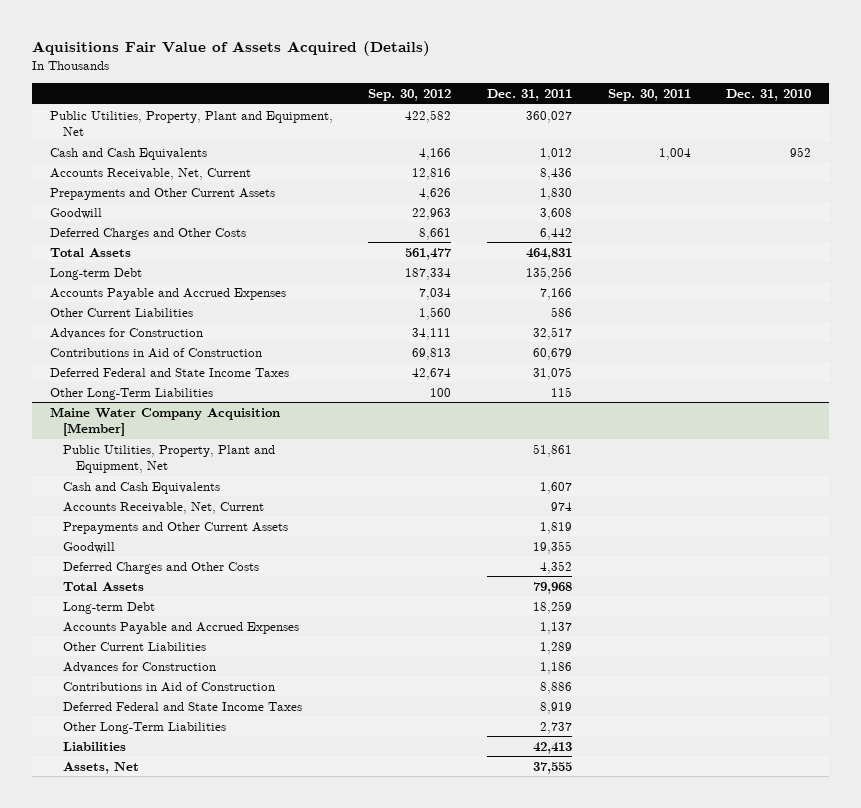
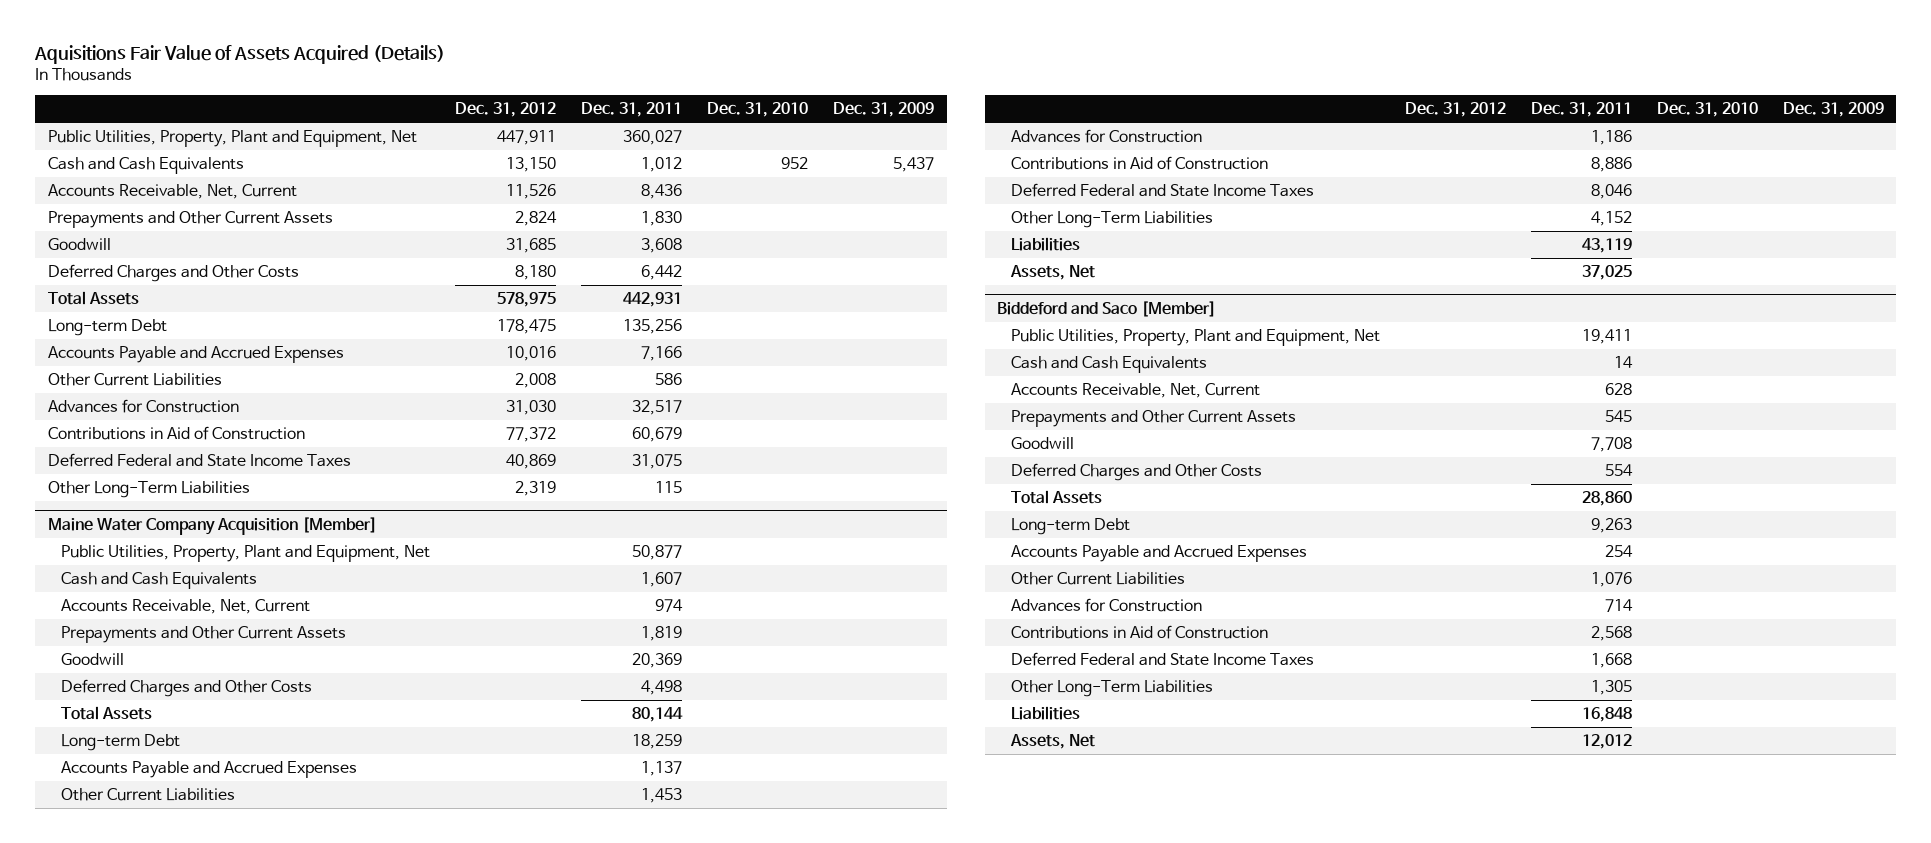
[368,88,452,101] Sep. 30, 2012 -> none
[607,88,691,101] Sep. 30, 2011 -> none
none -> [455,102,557,118] Dec. 31, 2012
none -> [833,102,935,118] Dec. 31, 2009
[526,247,573,260] 464,831 -> [623,291,683,307] 442,931
[533,443,573,457] 51,861 -> [632,544,683,560] 50,877
[533,540,573,554] 19,355 -> [632,652,683,668] 20,369
[540,560,573,574] 4,352 -> [641,679,683,695] 4,498
[533,581,573,594] 79,968 -> [632,706,684,722] 80,144
[540,641,573,654] 1,289 -> [641,787,683,803] 1,453
[540,701,573,714] 8,919 -> [1590,183,1632,199] 8,046
[540,721,573,734] 2,737 -> [1590,210,1632,226] 4,152
[533,741,573,754] 42,413 -> [1581,237,1632,253] 43,119
[533,761,573,774] 37,555 -> [1581,264,1632,280] 37,025
none -> [997,300,1217,317] Biddeford and Saco [Member]
none -> [1010,328,1380,346] Public Utilities, Property, Plant and Equipment, Net
none -> [1010,355,1207,373] Cash and Cash Equivalents
none -> [1010,382,1260,398] Accounts Receivable, Net, Current
none -> [1010,409,1296,427] Prepayments and Other Current Assets
none -> [1010,436,1074,449] Goodwill
none -> [1010,462,1262,481] Deferred Charges and Other Costs
none -> [1010,489,1102,504] Total Assets
none -> [1010,517,1130,535] Long-term Debt
none -> [1010,544,1307,562] Accounts Payable and Accrued Expenses
none -> [1010,571,1185,585] Other Current Liabilities
none -> [1010,597,1202,612] Advances for Construction
none -> [1010,624,1268,639] Contributions in Aid of Construction
none -> [1010,651,1314,666] Deferred Federal and State Income Taxes
none -> [1010,679,1213,697] Other Long-Term Liabilities
none -> [1010,705,1080,720] Liabilities
none -> [1009,733,1095,749] Assets, Net

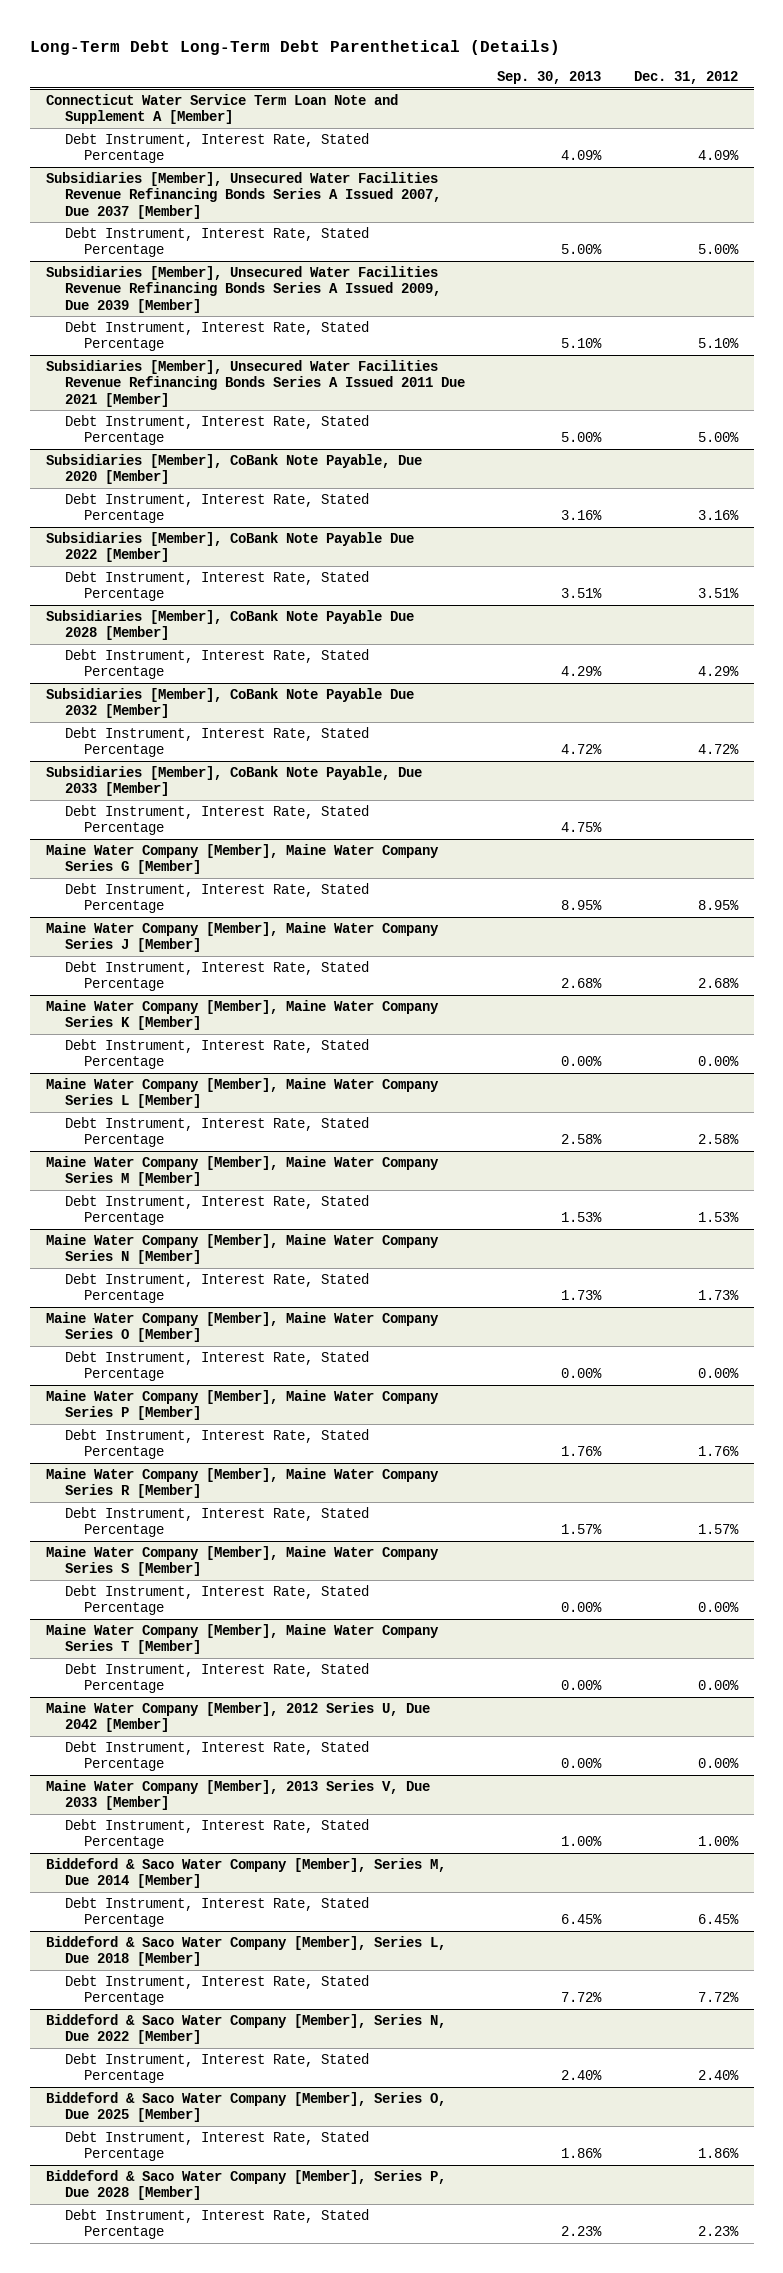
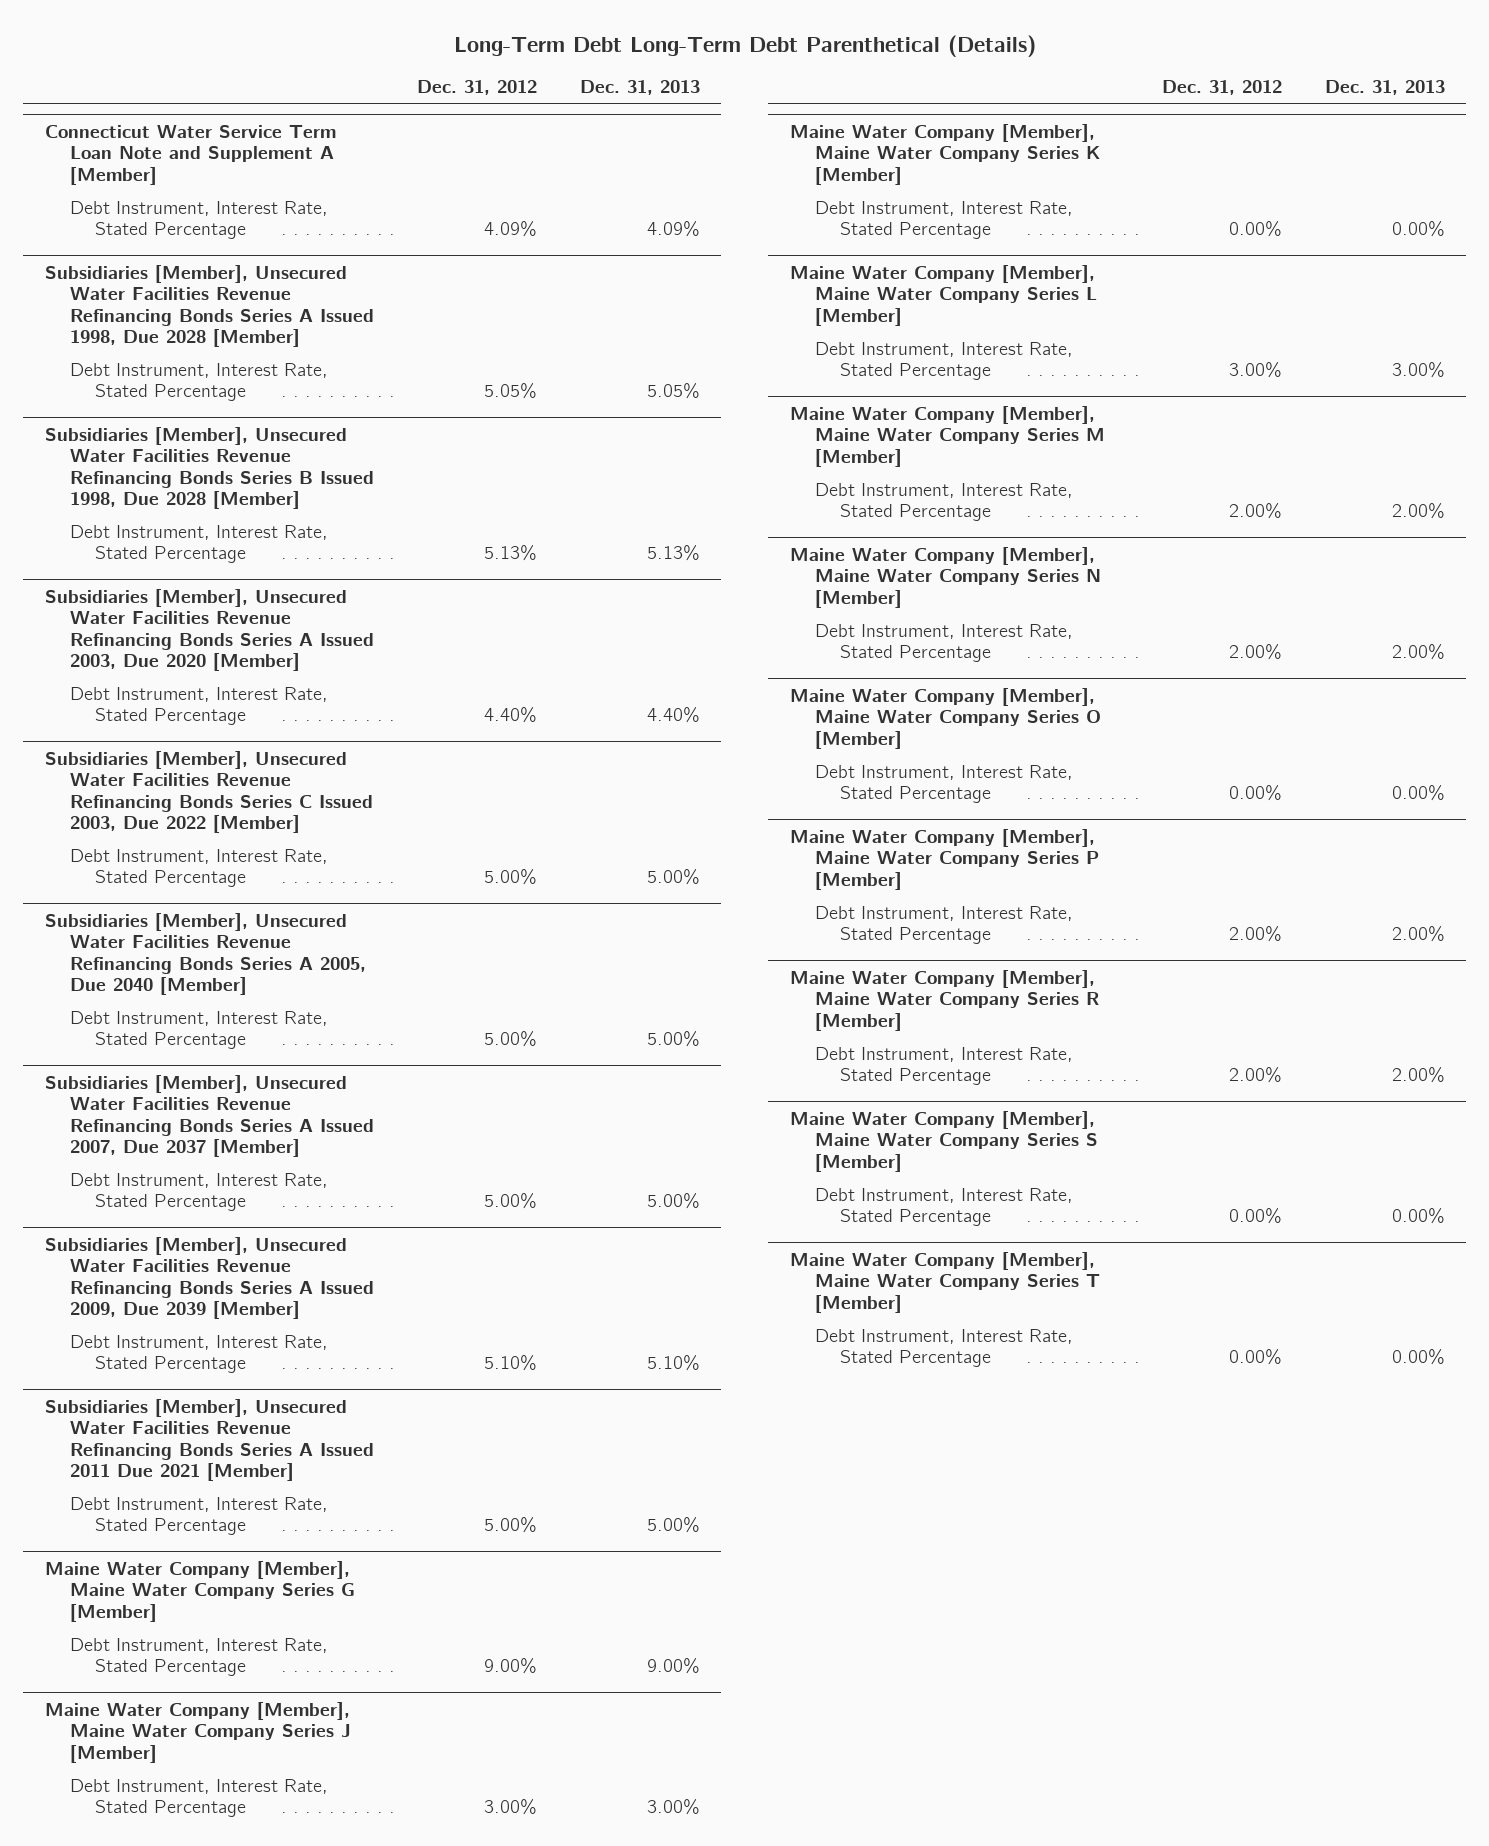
[497,71,602,85] Sep. 30, 2013 -> none
none -> [579,80,700,96] Dec. 31, 2013
none -> [44,264,374,348] Subsidiaries [Member], Unsecured Water Facilities Revenue Refinancing Bonds Series A Issued 1998, Due 2028 [Member]
none -> [69,362,328,402] Debt Instrument, Interest Rate, Stated Percentage
none -> [44,426,374,510] Subsidiaries [Member], Unsecured Water Facilities Revenue Refinancing Bonds Series B Issued 1998, Due 2028 [Member]
none -> [69,524,328,564] Debt Instrument, Interest Rate, Stated Percentage
none -> [44,588,374,672] Subsidiaries [Member], Unsecured Water Facilities Revenue Refinancing Bonds Series A Issued 2003, Due 2020 [Member]
none -> [69,686,328,726] Debt Instrument, Interest Rate, Stated Percentage
none -> [44,750,373,834] Subsidiaries [Member], Unsecured Water Facilities Revenue Refinancing Bonds Series C Issued 2003, Due 2022 [Member]
none -> [69,848,328,888] Debt Instrument, Interest Rate, Stated Percentage
none -> [44,912,366,996] Subsidiaries [Member], Unsecured Water Facilities Revenue Refinancing Bonds Series A 2005, Due 2040 [Member]
none -> [69,1010,328,1050] Debt Instrument, Interest Rate, Stated Percentage
[45,453,422,485] Subsidiaries [Member], CoBank Note Payable, Due 2020 [Member] -> none
[65,492,370,524] Debt Instrument, Interest Rate, Stated Percentage -> none
[45,531,414,563] Subsidiaries [Member], CoBank Note Payable Due 2022 [Member] -> none
[65,570,370,602] Debt Instrument, Interest Rate, Stated Percentage -> none
[45,609,414,641] Subsidiaries [Member], CoBank Note Payable Due 2028 [Member] -> none
[65,648,370,680] Debt Instrument, Interest Rate, Stated Percentage -> none
[45,687,414,719] Subsidiaries [Member], CoBank Note Payable Due 2032 [Member] -> none
[65,726,370,758] Debt Instrument, Interest Rate, Stated Percentage -> none
[45,765,422,797] Subsidiaries [Member], CoBank Note Payable, Due 2033 [Member] -> none
[65,804,370,836] Debt Instrument, Interest Rate, Stated Percentage -> none
[697,900,739,911] 8.95% -> [483,1658,537,1675] 9.00%
[697,978,739,989] 2.68% -> [483,1799,537,1816] 3.00%
[697,1134,739,1145] 2.58% -> [1228,362,1282,379] 3.00%
[697,1212,739,1223] 1.53% -> [1228,503,1282,520] 2.00%
[697,1290,739,1301] 1.73% -> [1228,644,1282,661] 2.00%
[697,1446,739,1457] 1.76% -> [1228,926,1282,943] 2.00%
[697,1524,739,1535] 1.57% -> [1228,1067,1282,1084] 2.00%
[45,1701,430,1733] Maine Water Company [Member], 2012 Series U, Due 2042 [Member] -> none
[65,1740,370,1772] Debt Instrument, Interest Rate, Stated Percentage -> none
[45,1779,430,1811] Maine Water Company [Member], 2013 Series V, Due 2033 [Member] -> none
[65,1818,370,1850] Debt Instrument, Interest Rate, Stated Percentage -> none
[45,1857,446,1889] Biddeford & Saco Water Company [Member], Series M, Due 2014 [Member] -> none
[65,1896,370,1928] Debt Instrument, Interest Rate, Stated Percentage -> none
[45,1935,446,1967] Biddeford & Saco Water Company [Member], Series L, Due 2018 [Member] -> none
[65,1974,370,2006] Debt Instrument, Interest Rate, Stated Percentage -> none
[45,2013,446,2045] Biddeford & Saco Water Company [Member], Series N, Due 2022 [Member] -> none
[65,2052,370,2084] Debt Instrument, Interest Rate, Stated Percentage -> none
[45,2091,446,2123] Biddeford & Saco Water Company [Member], Series O, Due 2025 [Member] -> none
[65,2130,370,2162] Debt Instrument, Interest Rate, Stated Percentage -> none
[45,2169,446,2201] Biddeford & Saco Water Company [Member], Series P, Due 2028 [Member] -> none
[65,2208,370,2240] Debt Instrument, Interest Rate, Stated Percentage -> none

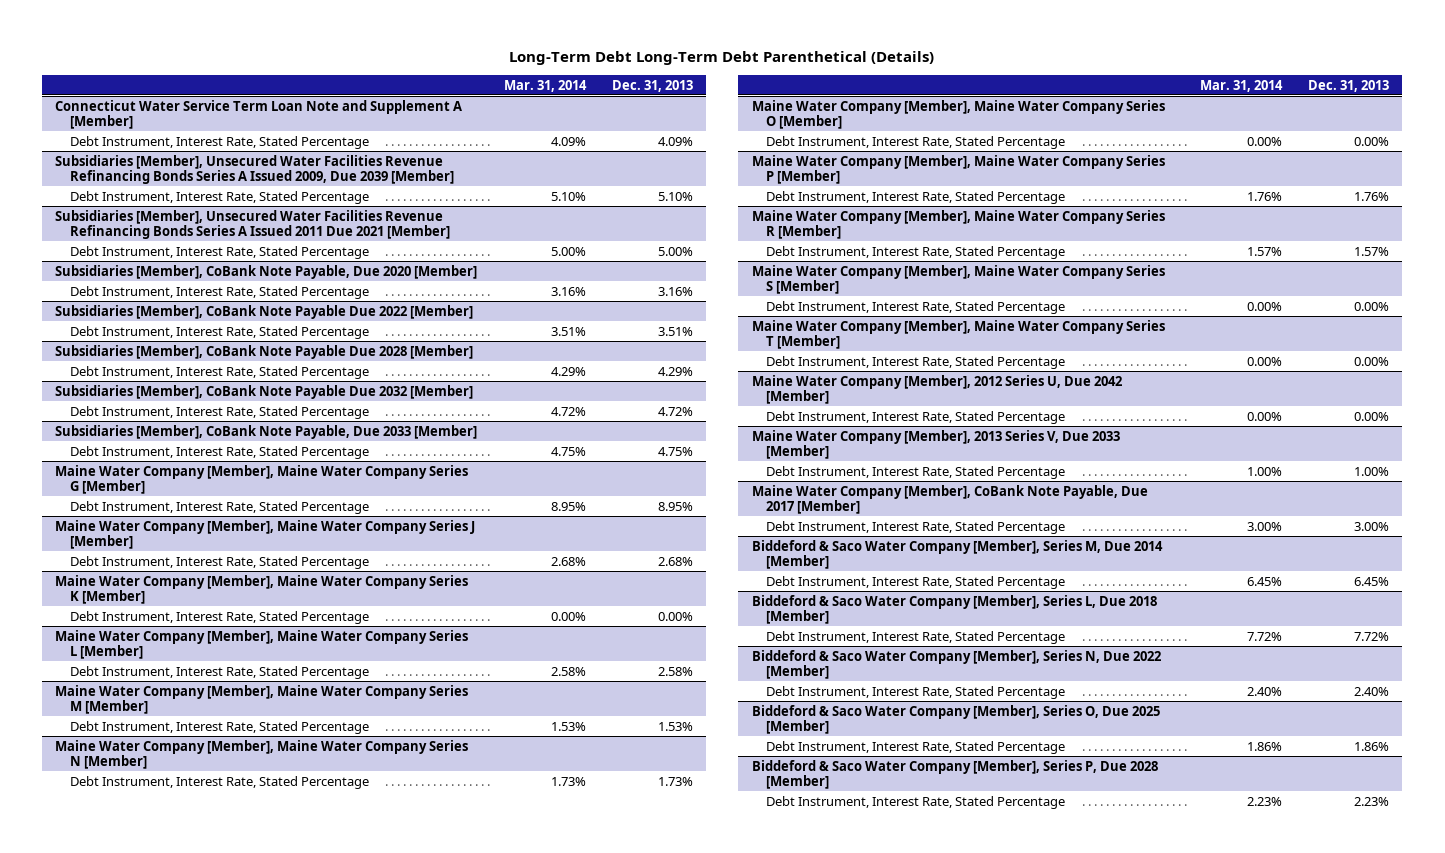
[416,80,537,96] Dec. 31, 2012 -> none
none -> [503,79,587,92] Mar. 31, 2014
[44,264,374,348] Subsidiaries [Member], Unsecured Water Facilities Revenue Refinancing Bonds Series A Issued 1998, Due 2028 [Member] -> none
[69,362,328,402] Debt Instrument, Interest Rate, Stated Percentage -> none
[44,426,374,510] Subsidiaries [Member], Unsecured Water Facilities Revenue Refinancing Bonds Series B Issued 1998, Due 2028 [Member] -> none
[69,524,328,564] Debt Instrument, Interest Rate, Stated Percentage -> none
[44,588,374,672] Subsidiaries [Member], Unsecured Water Facilities Revenue Refinancing Bonds Series A Issued 2003, Due 2020 [Member] -> none
[69,686,328,726] Debt Instrument, Interest Rate, Stated Percentage -> none
[44,750,373,834] Subsidiaries [Member], Unsecured Water Facilities Revenue Refinancing Bonds Series C Issued 2003, Due 2022 [Member] -> none
[69,848,328,888] Debt Instrument, Interest Rate, Stated Percentage -> none
[44,912,366,996] Subsidiaries [Member], Unsecured Water Facilities Revenue Refinancing Bonds Series A 2005, Due 2040 [Member] -> none
[69,1010,328,1050] Debt Instrument, Interest Rate, Stated Percentage -> none
[44,1074,374,1158] Subsidiaries [Member], Unsecured Water Facilities Revenue Refinancing Bonds Series A Issued 2007, Due 2037 [Member] -> none
[69,1172,328,1212] Debt Instrument, Interest Rate, Stated Percentage -> none
none -> [55,264,478,279] Subsidiaries [Member], CoBank Note Payable, Due 2020 [Member]
none -> [70,285,370,299] Debt Instrument, Interest Rate, Stated Percentage
none -> [55,304,474,319] Subsidiaries [Member], CoBank Note Payable Due 2022 [Member]
none -> [70,325,370,339] Debt Instrument, Interest Rate, Stated Percentage
none -> [55,344,474,359] Subsidiaries [Member], CoBank Note Payable Due 2028 [Member]
none -> [70,365,370,379] Debt Instrument, Interest Rate, Stated Percentage
none -> [55,384,474,399] Subsidiaries [Member], CoBank Note Payable Due 2032 [Member]
none -> [70,405,370,419] Debt Instrument, Interest Rate, Stated Percentage
none -> [55,424,478,439] Subsidiaries [Member], CoBank Note Payable, Due 2033 [Member]
none -> [70,445,370,459] Debt Instrument, Interest Rate, Stated Percentage
[646,1658,700,1675] 9.00% -> [657,501,693,511] 8.95%
[646,1799,700,1816] 3.00% -> [657,556,693,566] 2.68%
[1391,362,1445,379] 3.00% -> [657,666,693,676] 2.58%
[1391,503,1445,520] 2.00% -> [657,721,693,731] 1.53%
[1391,644,1445,661] 2.00% -> [657,776,693,786] 1.73%
[1391,926,1445,943] 2.00% -> [1354,191,1390,201] 1.76%
[1391,1067,1445,1084] 2.00% -> [1354,246,1390,256] 1.57%
none -> [751,374,1122,405] Maine Water Company [Member], 2012 Series U, Due 2042 [Member]
none -> [766,410,1066,424] Debt Instrument, Interest Rate, Stated Percentage
none -> [751,429,1120,460] Maine Water Company [Member], 2013 Series V, Due 2033 [Member]
none -> [766,465,1066,479] Debt Instrument, Interest Rate, Stated Percentage
none -> [751,484,1148,515] Maine Water Company [Member], CoBank Note Payable, Due 2017 [Member]
none -> [766,520,1066,534] Debt Instrument, Interest Rate, Stated Percentage
none -> [751,539,1163,570] Biddeford & Saco Water Company [Member], Series M, Due 2014 [Member]
none -> [766,575,1066,589] Debt Instrument, Interest Rate, Stated Percentage
none -> [751,594,1157,625] Biddeford & Saco Water Company [Member], Series L, Due 2018 [Member]
none -> [766,630,1066,644] Debt Instrument, Interest Rate, Stated Percentage
none -> [751,649,1161,680] Biddeford & Saco Water Company [Member], Series N, Due 2022 [Member]
none -> [766,685,1066,699] Debt Instrument, Interest Rate, Stated Percentage
none -> [751,704,1160,735] Biddeford & Saco Water Company [Member], Series O, Due 2025 [Member]
none -> [766,740,1066,754] Debt Instrument, Interest Rate, Stated Percentage
none -> [751,759,1158,790] Biddeford & Saco Water Company [Member], Series P, Due 2028 [Member]
none -> [766,795,1066,809] Debt Instrument, Interest Rate, Stated Percentage

